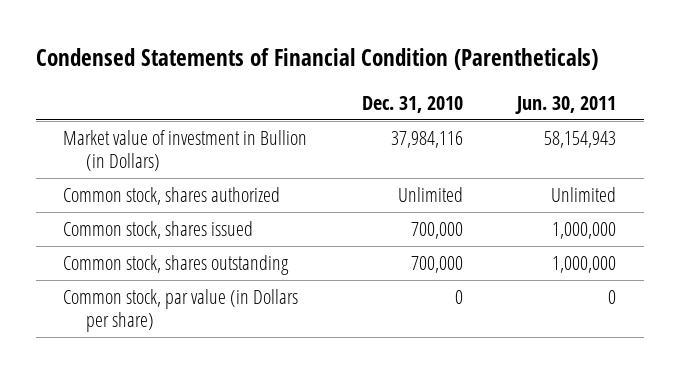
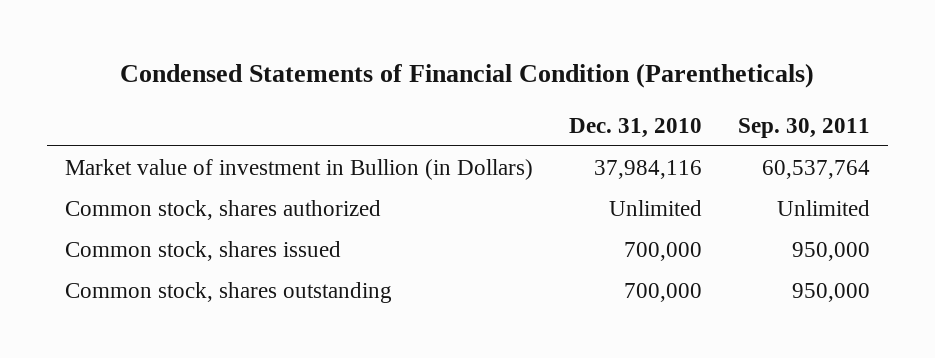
[515,95,617,114] Jun. 30, 2011 -> none
none -> [737,117,870,138] Sep. 30, 2011
[63,288,299,332] Common stock, par value (in Dollars per share) -> none

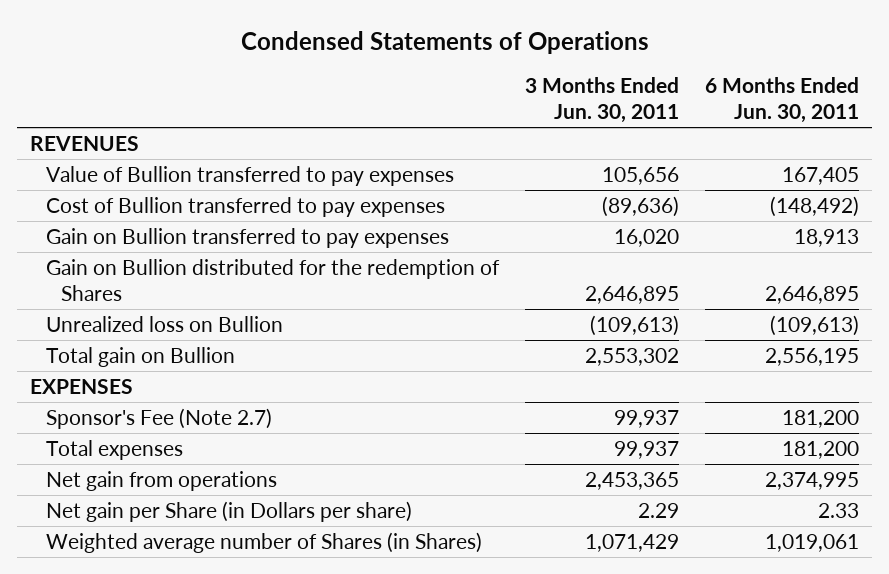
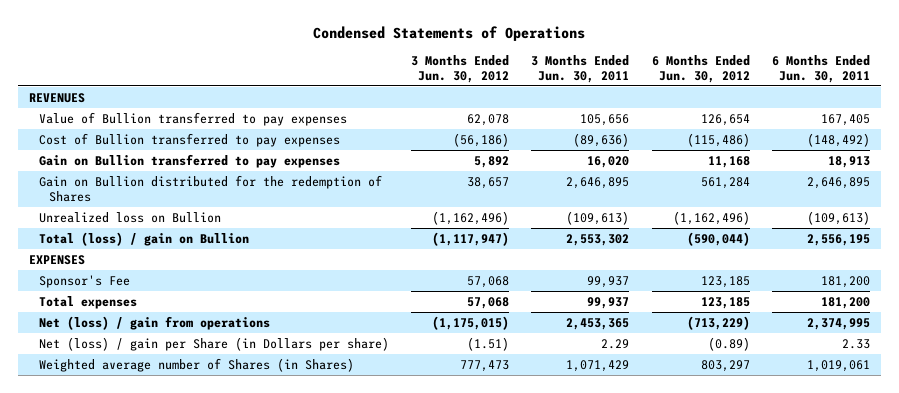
none -> [411,55,510,83] 3 Months Ended Jun. 30, 2012
none -> [651,55,750,83] 6 Months Ended Jun. 30, 2012
[45,347,235,368] Total gain on Bullion -> [39,232,250,247] Total (loss) / gain on Bullion
[45,408,272,430] Sponsor's Fee (Note 2.7) -> [39,275,131,289] Sponsor's Fee
[45,471,277,492] Net gain from operations -> [39,316,271,331] Net (loss) / gain from operations
[45,501,412,523] Net gain per Share (in Dollars per share) -> [39,337,390,352] Net (loss) / gain per Share (in Dollars per share)

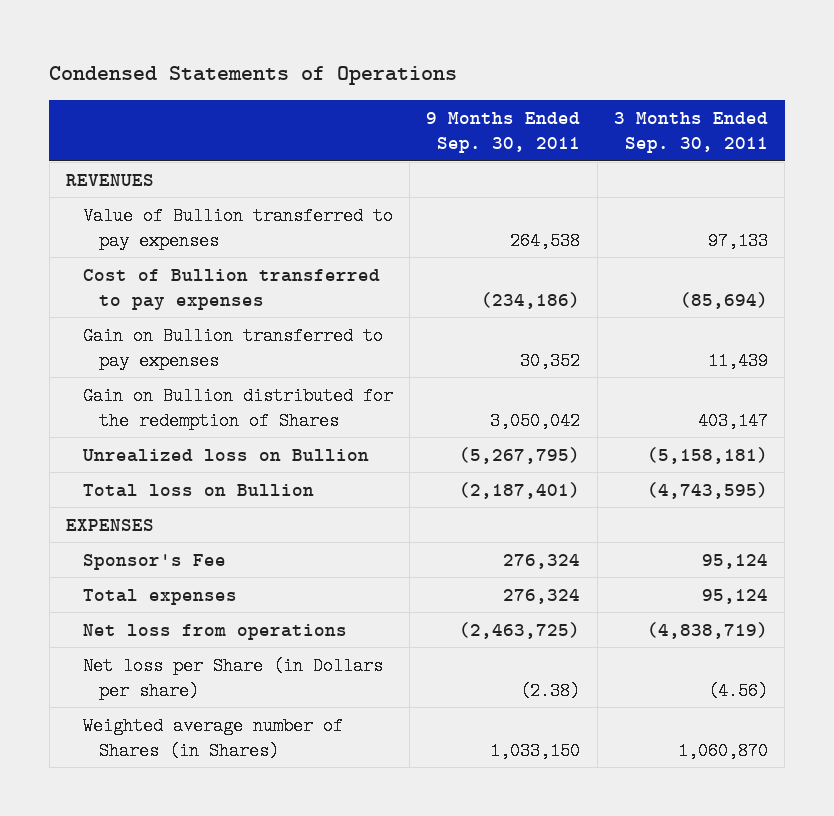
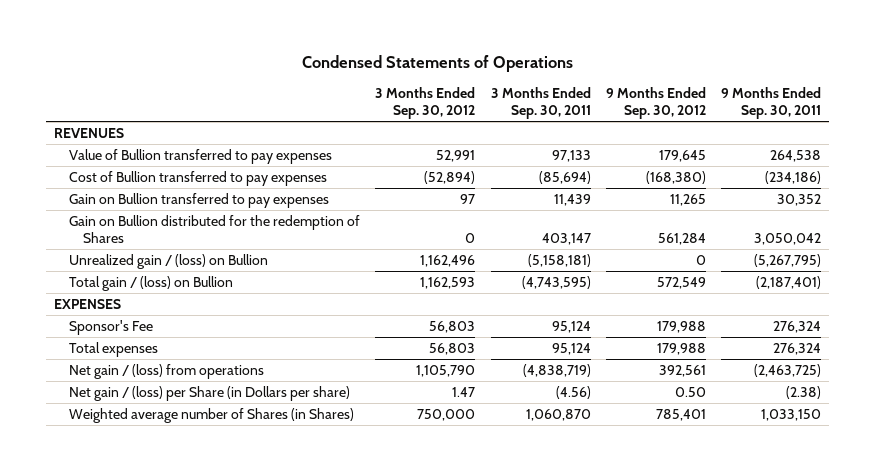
none -> [375,87,476,119] 3 Months Ended Sep. 30, 2012
none -> [605,87,706,119] 9 Months Ended Sep. 30, 2012
[81,448,369,462] Unrealized loss on Bullion -> [68,254,268,270] Unrealized gain / (loss) on Bullion
[82,483,314,497] Total loss on Bullion -> [68,276,233,292] Total gain / (loss) on Bullion
[82,623,347,640] Net loss from operations -> [68,364,264,380] Net gain / (loss) from operations
[82,656,383,700] Net loss per Share (in Dollars per share) -> [68,386,350,402] Net gain / (loss) per Share (in Dollars per share)

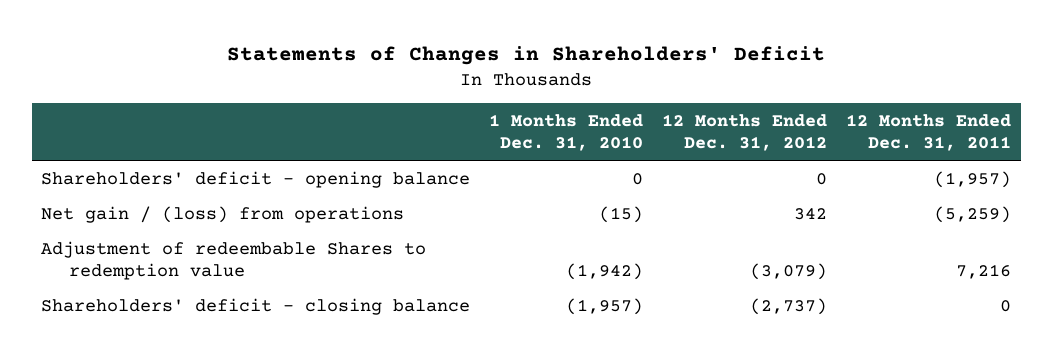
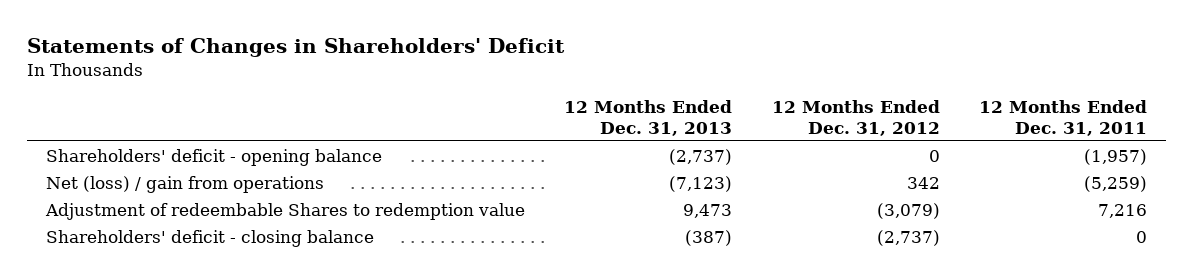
[489,113,644,151] 1 Months Ended Dec. 31, 2010 -> none
none -> [564,99,733,136] 12 Months Ended Dec. 31, 2013
[41,205,405,223] Net gain / (loss) from operations -> [46,175,325,193] Net (loss) / gain from operations

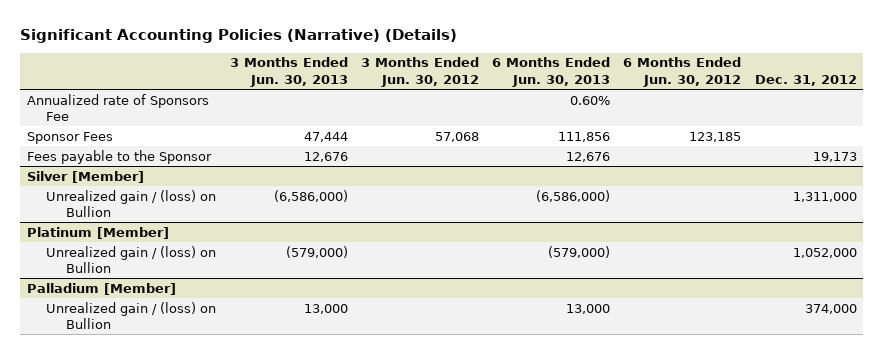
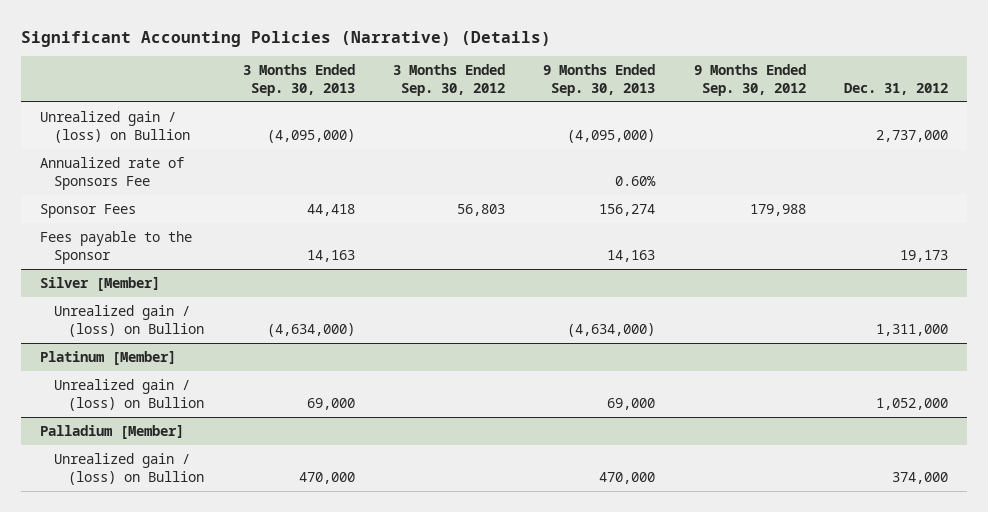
[229,57,348,87] 3 Months Ended Jun. 30, 2013 -> none
[360,57,479,87] 3 Months Ended Jun. 30, 2012 -> none
[492,57,611,87] 6 Months Ended Jun. 30, 2013 -> none
[623,57,742,87] 6 Months Ended Jun. 30, 2012 -> none
none -> [242,64,355,96] 3 Months Ended Sep. 30, 2013
none -> [393,64,506,96] 3 Months Ended Sep. 30, 2012
none -> [543,64,656,96] 9 Months Ended Sep. 30, 2013
none -> [693,64,806,96] 9 Months Ended Sep. 30, 2012
none -> [40,110,191,143] Unrealized gain / (loss) on Bullion

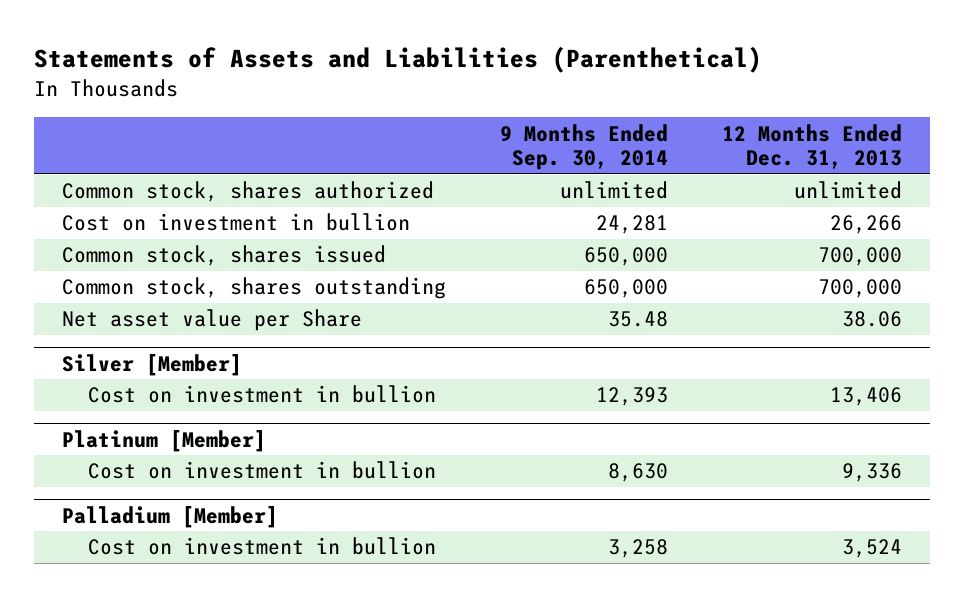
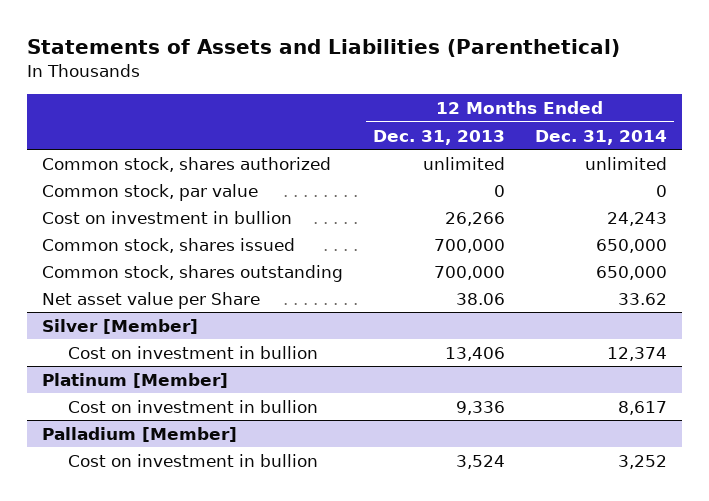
[500,123,669,171] 9 Months Ended Sep. 30, 2014 -> none
none -> [534,129,667,145] Dec. 31, 2014
none -> [42,183,259,201] Common stock, par value

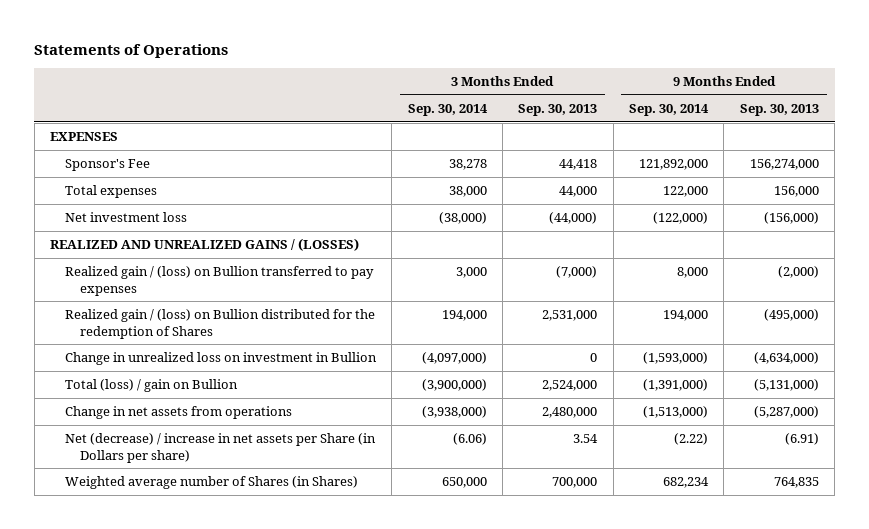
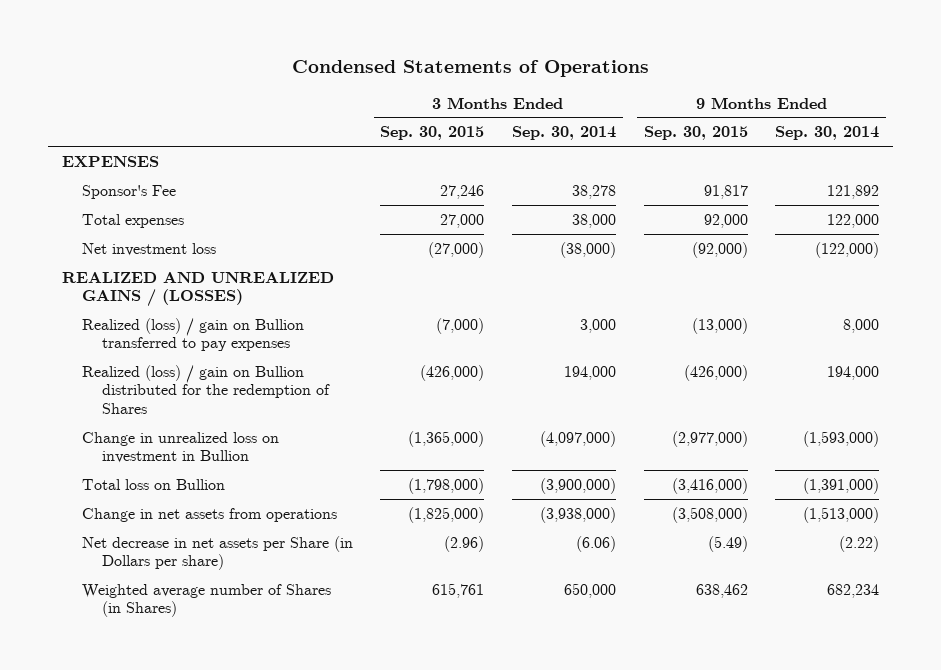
[34,43,229,58] Statements of Operations -> [291,59,649,77] Condensed Statements of Operations
[518,103,598,116] Sep. 30, 2013 -> none
[739,103,819,116] Sep. 30, 2013 -> none
none -> [380,126,485,141] Sep. 30, 2015
none -> [643,126,748,141] Sep. 30, 2015
[639,159,709,171] 121,892,000 -> [827,184,880,199] 121,892
[64,266,374,296] Realized gain / (loss) on Bullion transferred to pay expenses -> [81,317,304,352] Realized (loss) / gain on Bullion transferred to pay expenses
[64,309,375,339] Realized gain / (loss) on Bullion distributed for the redemption of Shares -> [81,364,330,414] Realized (loss) / gain on Bullion distributed for the redemption of Shares
[64,379,238,393] Total (loss) / gain on Bullion -> [81,478,225,490] Total loss on Bullion
[64,433,376,463] Net (decrease) / increase in net assets per Share (in Dollars per share) -> [81,535,353,571] Net decrease in net assets per Share (in Dollars per share)

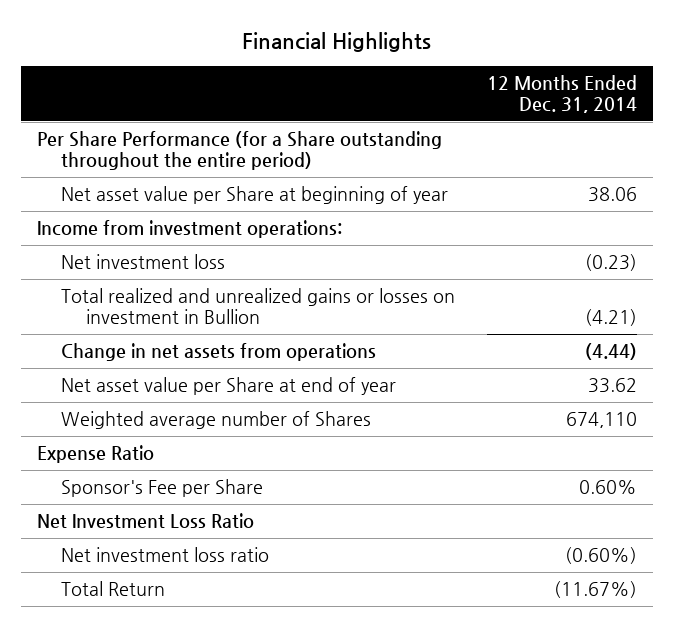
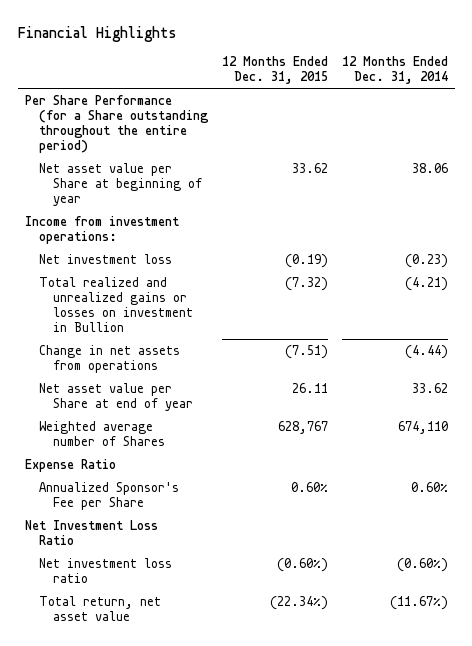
none -> [221,56,328,85] 12 Months Ended Dec. 31, 2015
[61,478,264,497] Sponsor's Fee per Share -> [38,481,179,510] Annualized Sponsor's Fee per Share
[61,580,166,596] Total Return -> [38,595,161,621] Total return, net asset value

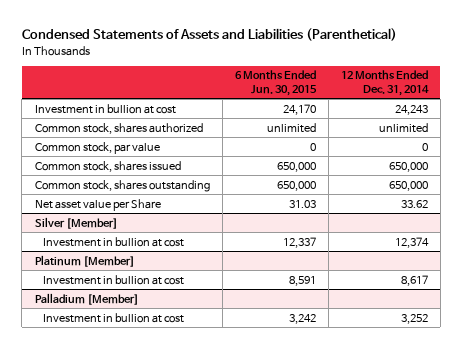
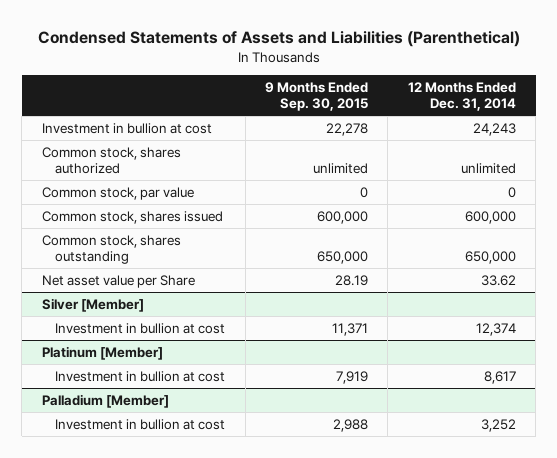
[234,70,317,96] 6 Months Ended Jun. 30, 2015 -> none
none -> [265,82,369,112] 9 Months Ended Sep. 30, 2015
[388,161,428,172] 650,000 -> [464,210,516,224] 600,000

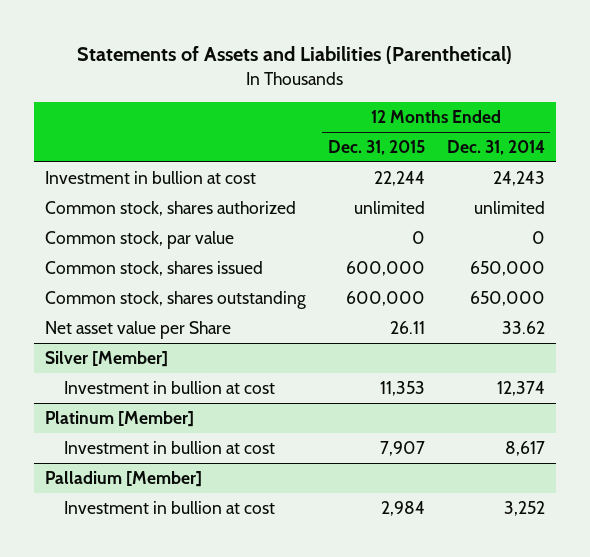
[37,31,520,48] Condensed Statements of Assets and Liabilities (Parenthetical) -> [76,46,512,65] Statements of Assets and Liabilities (Parenthetical)
[265,82,369,112] 9 Months Ended Sep. 30, 2015 -> none
none -> [327,140,425,156] Dec. 31, 2015
[464,210,516,224] 600,000 -> [469,261,545,277] 650,000

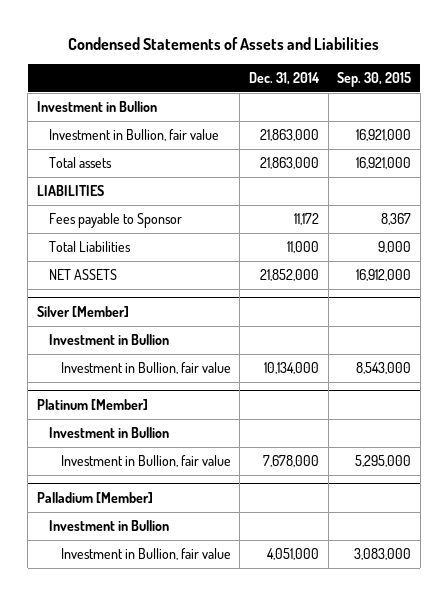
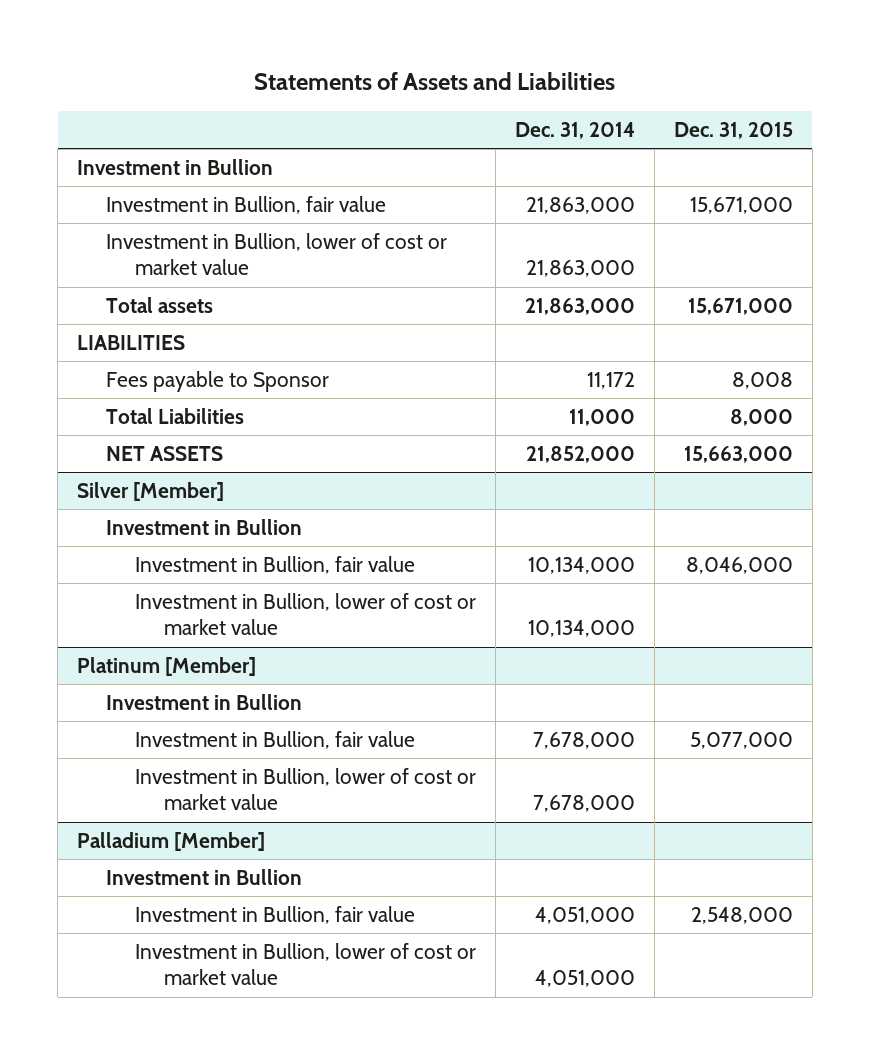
[68,36,380,50] Condensed Statements of Assets and Liabilities -> [253,71,615,90] Statements of Assets and Liabilities
[337,71,412,87] Sep. 30, 2015 -> none
none -> [673,121,793,139] Dec. 31, 2015
none -> [106,233,448,276] Investment in Bullion, lower of cost or market value
none -> [134,593,476,636] Investment in Bullion, lower of cost or market value
none -> [134,768,476,811] Investment in Bullion, lower of cost or market value
none -> [134,943,476,986] Investment in Bullion, lower of cost or market value

